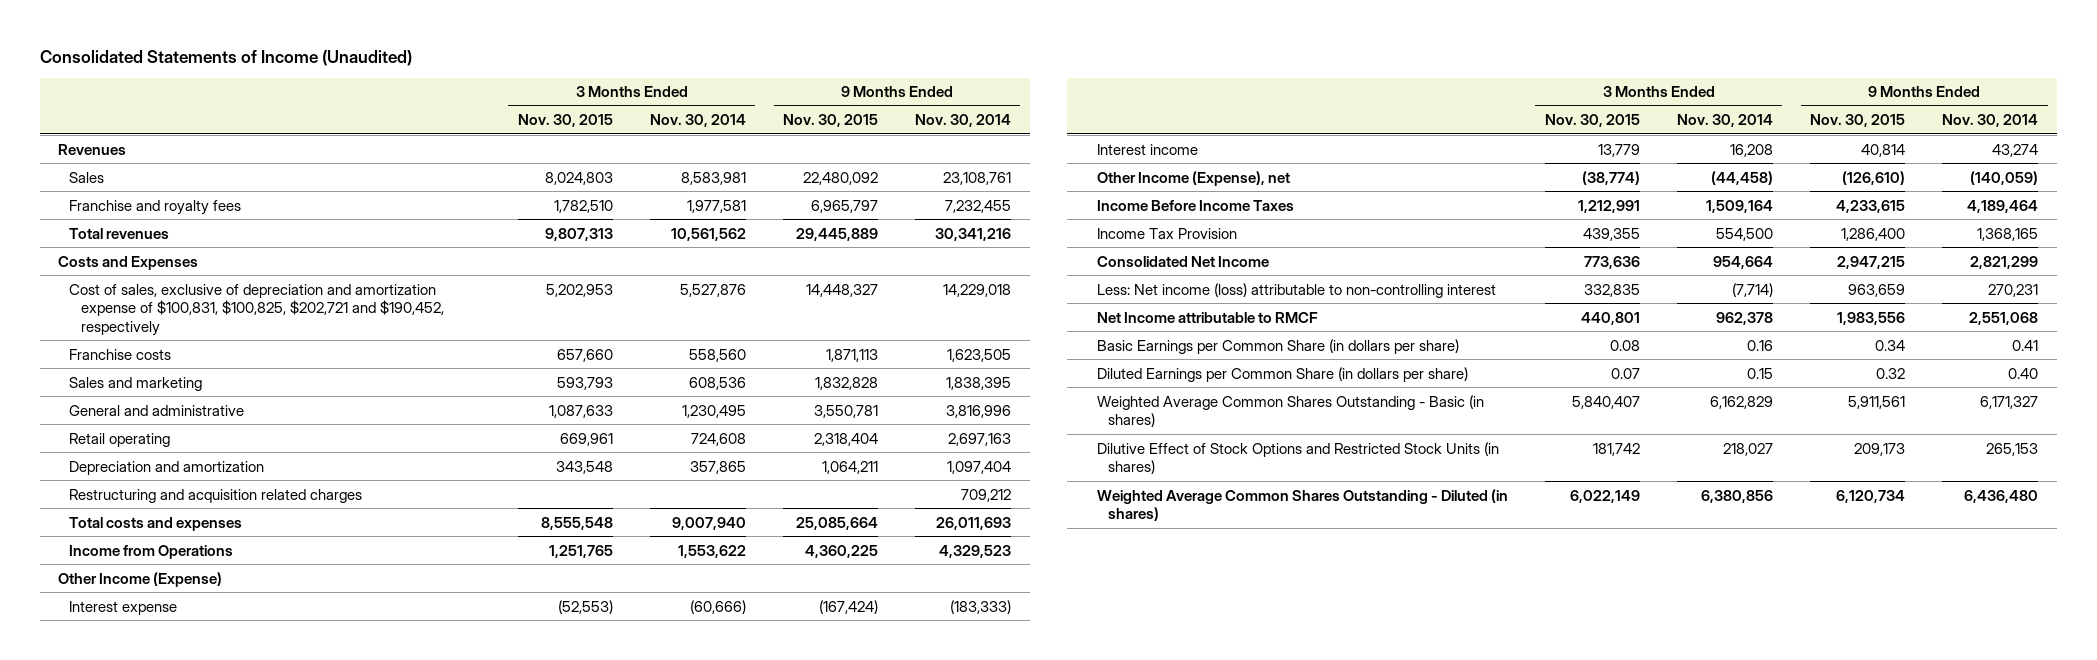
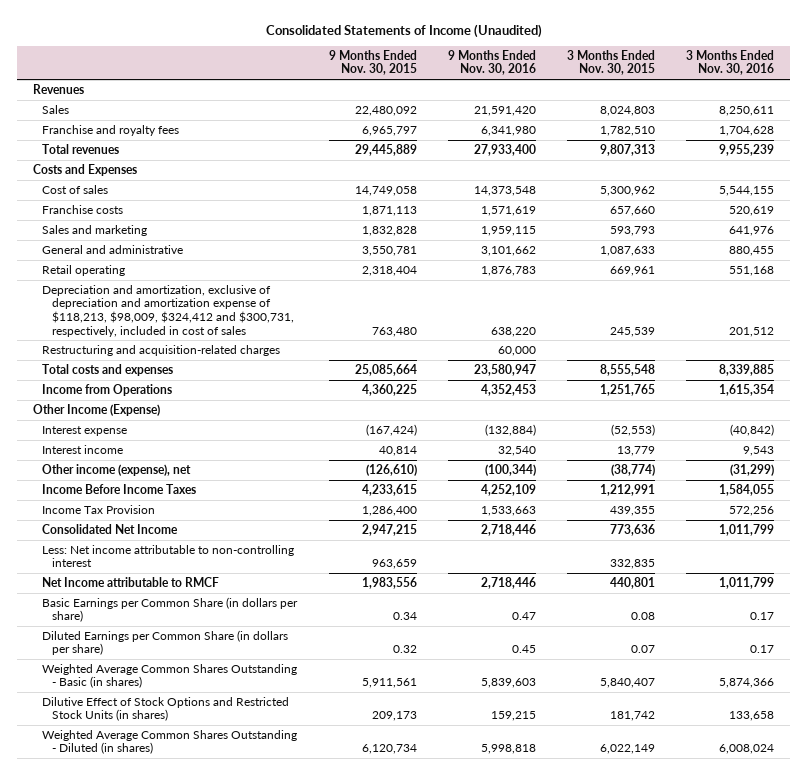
[649,114,746,128] Nov. 30, 2014 -> none
[915,114,1012,128] Nov. 30, 2014 -> none
none -> [447,49,536,76] 9 Months Ended Nov. 30, 2016
none -> [686,49,775,76] 3 Months Ended Nov. 30, 2016
[69,283,444,336] Cost of sales, exclusive of depreciation and amortization expense of $100,831, $100,825, $202,721 and $190,452, respectively -> none
none -> [42,184,109,194] Cost of sales
[69,460,265,475] Depreciation and amortization -> none
none -> [42,284,294,337] Depreciation and amortization, exclusive of depreciation and amortization expense of $118,213, $98,009, $324,412 and $300,731, respectively, included in cost of sales
[69,488,363,503] Restructuring and acquisition related charges -> [42,344,281,356] Restructuring and acquisition-related charges
[1096,170,1290,186] Other Income (Expense), net -> [42,463,192,476] Other income (expense), net
[1096,282,1496,298] Less: Net income (loss) attributable to non-controlling interest -> [42,544,295,568] Less: Net income attributable to non-controlling interest

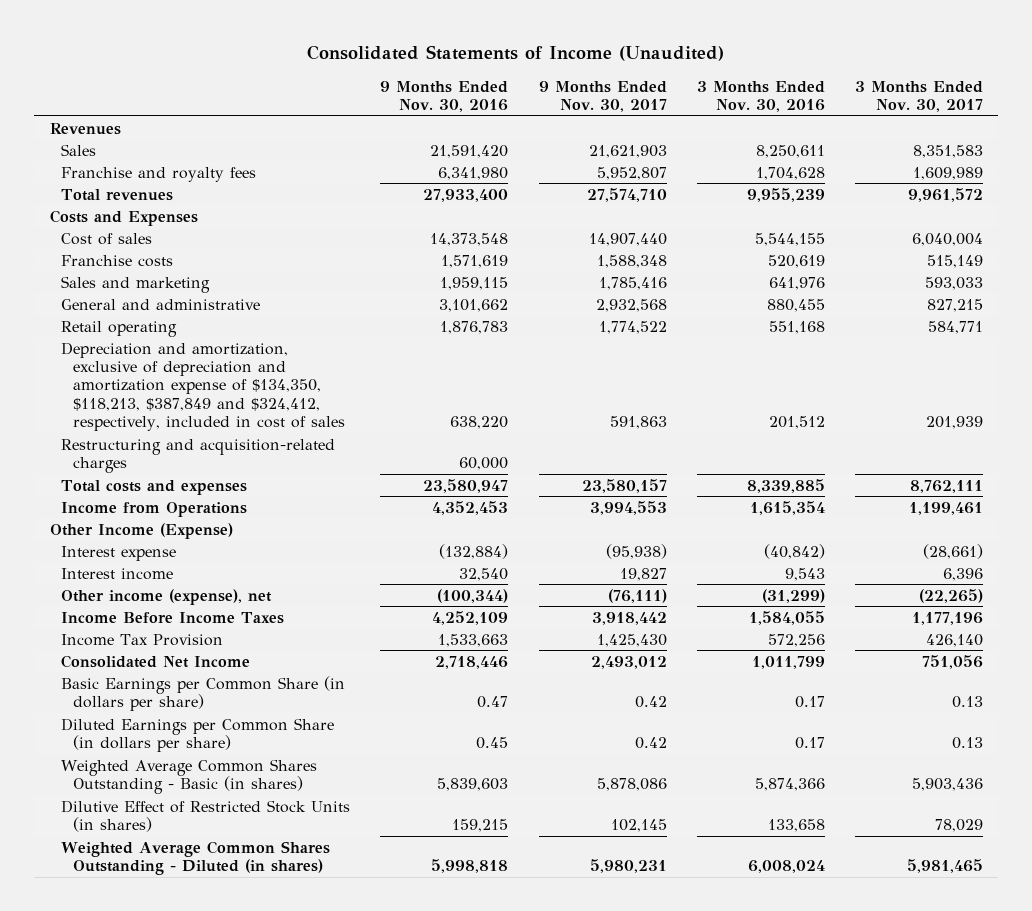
[328,49,417,76] 9 Months Ended Nov. 30, 2015 -> none
[567,49,656,76] 3 Months Ended Nov. 30, 2015 -> none
none -> [538,80,667,113] 9 Months Ended Nov. 30, 2017
none -> [854,80,983,113] 3 Months Ended Nov. 30, 2017
[42,284,294,337] Depreciation and amortization, exclusive of depreciation and amortization expense of $118,213, $98,009, $324,412 and $300,731, respectively, included in cost of sales -> [61,341,346,432] Depreciation and amortization, exclusive of depreciation and amortization expense of $134,350, $118,213, $387,849 and $324,412, respectively, included in cost of sales
[42,544,295,568] Less: Net income attributable to non-controlling interest -> none
[42,576,220,587] Net Income attributable to RMCF -> none
[42,696,290,722] Dilutive Effect of Stock Options and Restricted Stock Units (in shares) -> [61,799,351,833] Dilutive Effect of Restricted Stock Units (in shares)

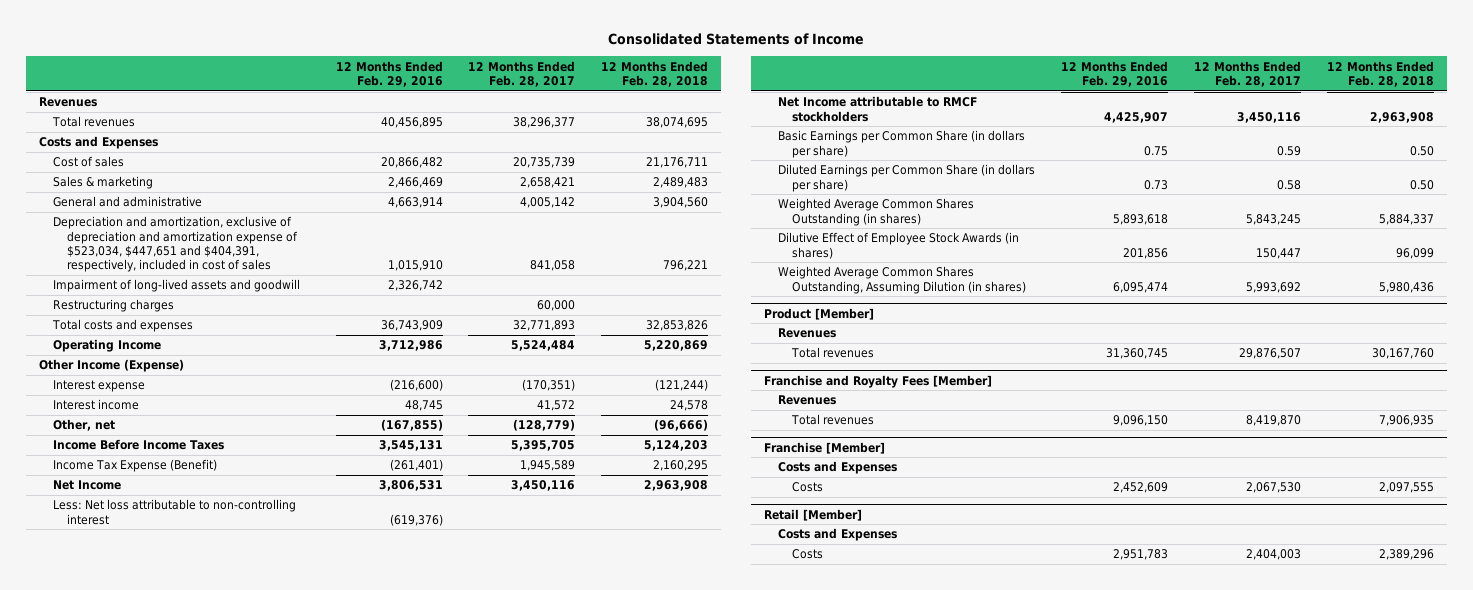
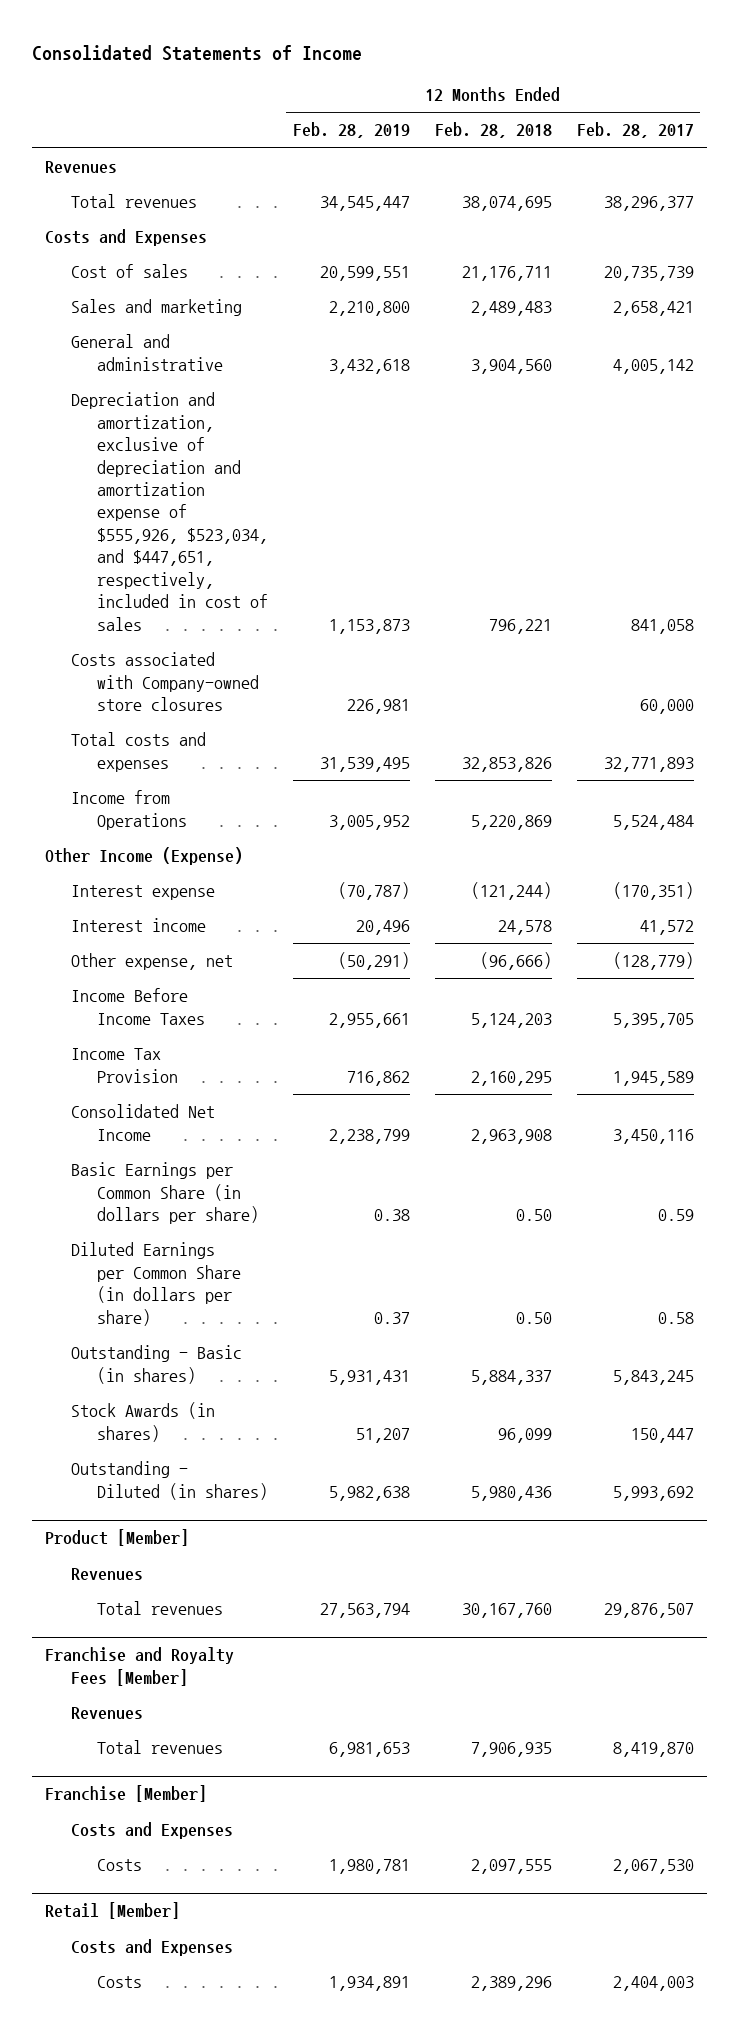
[335,60,443,87] 12 Months Ended Feb. 29, 2016 -> none
none -> [292,122,410,139] Feb. 28, 2019
[52,176,153,190] Sales & marketing -> [70,299,242,317] Sales and marketing
[52,279,300,293] Impairment of long-lived assets and goodwill -> none
[52,299,174,313] Restructuring charges -> none
[52,216,298,273] Depreciation and amortization, exclusive of depreciation and amortization expense of $523,034, $447,651 and $404,391, respectively, included in cost of sales -> [70,392,268,631] Depreciation and amortization, exclusive of depreciation and amortization expense of $555,926, $523,034, and $447,651, respectively, included in cost of sales
none -> [70,652,259,712] Costs associated with Company-owned store closures
[52,339,161,353] Operating Income -> [70,790,187,830] Income from Operations
[52,419,115,432] Other, net -> [70,953,233,971] Other expense, net
[52,499,296,525] Less: Net loss attributable to non-controlling interest -> none
[778,96,978,122] Net Income attributable to RMCF stockholders -> none
[52,459,217,473] Income Tax Expense (Benefit) -> [70,1048,178,1083] Income Tax Provision
[52,480,121,491] Net Income -> [70,1104,215,1141] Consolidated Net Income
[778,198,975,226] Weighted Average Common Shares Outstanding (in shares) -> [70,1345,242,1384] Outstanding - Basic (in shares)
[778,232,1020,259] Dilutive Effect of Employee Stock Awards (in shares) -> [70,1402,215,1442] Stock Awards (in shares)
[778,266,1027,294] Weighted Average Common Shares Outstanding, Assuming Dilution (in shares) -> [70,1461,268,1500] Outstanding - Diluted (in shares)

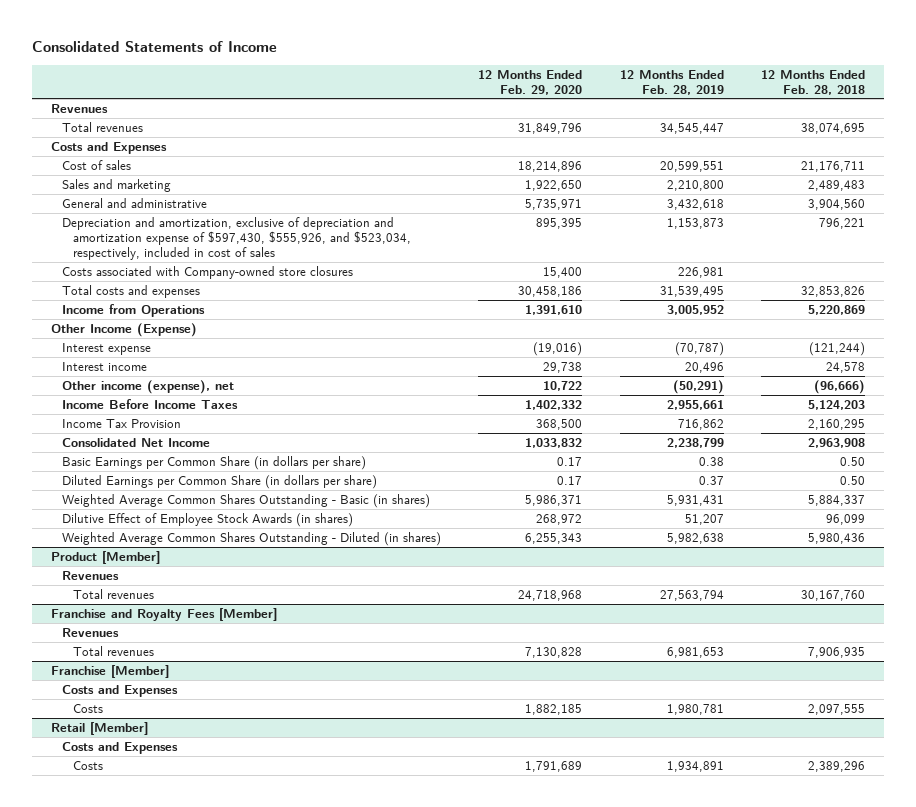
[577,122,695,139] Feb. 28, 2017 -> none
none -> [478,69,583,95] 12 Months Ended Feb. 29, 2020
[70,392,268,631] Depreciation and amortization, exclusive of depreciation and amortization expense of $555,926, $523,034, and $447,651, respectively, included in cost of sales -> [61,216,412,260] Depreciation and amortization, exclusive of depreciation and amortization expense of $597,430, $555,926, and $523,034, respectively, included in cost of sales
[70,953,233,971] Other expense, net -> [61,379,234,394] Other income (expense), net
[70,1345,242,1384] Outstanding - Basic (in shares) -> [61,493,430,508] Weighted Average Common Shares Outstanding - Basic (in shares)
[70,1402,215,1442] Stock Awards (in shares) -> [61,512,353,527] Dilutive Effect of Employee Stock Awards (in shares)
[70,1461,268,1500] Outstanding - Diluted (in shares) -> [61,531,441,546] Weighted Average Common Shares Outstanding - Diluted (in shares)

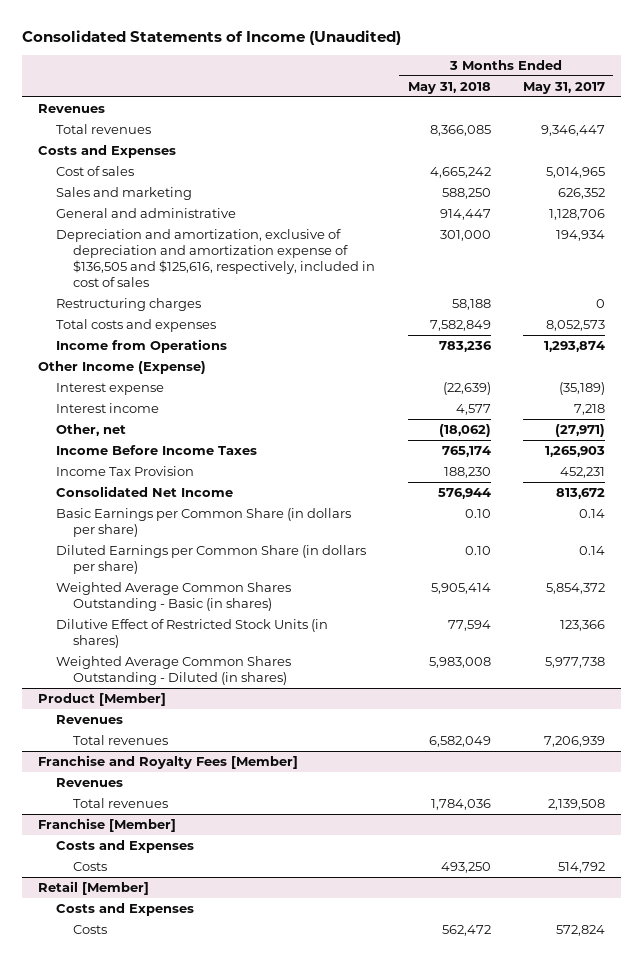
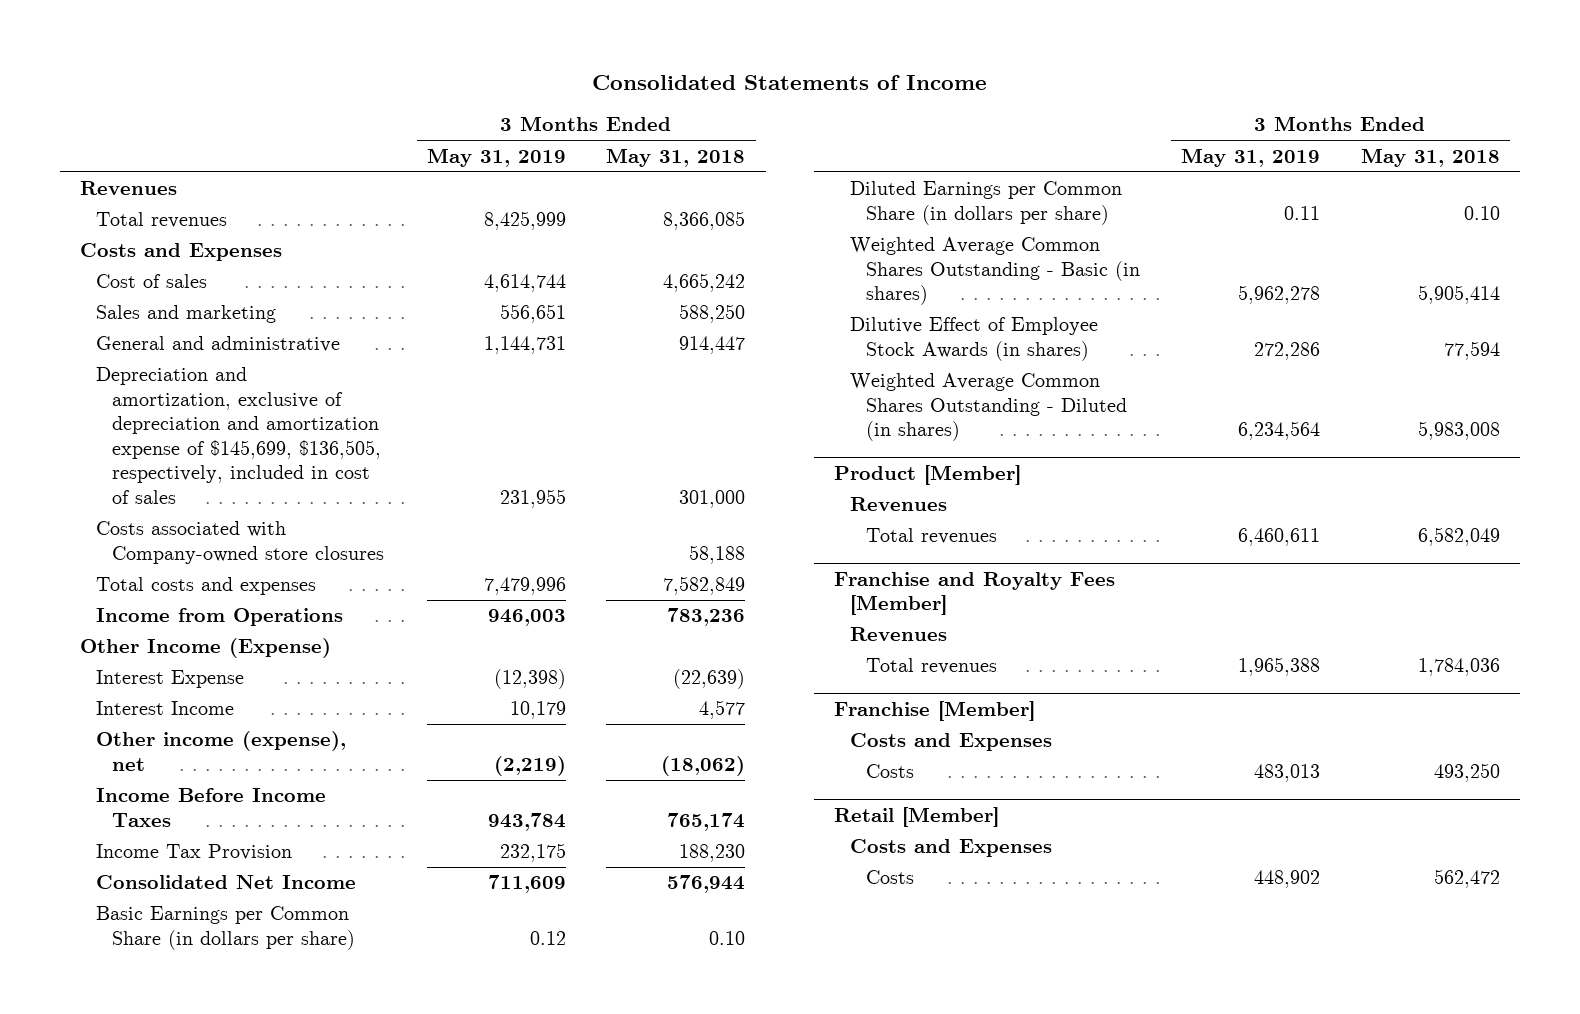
[22,30,402,46] Consolidated Statements of Income (Unaudited) -> [591,74,987,90] Consolidated Statements of Income
[522,81,605,94] May 31, 2017 -> none
none -> [426,147,566,167] May 31, 2019
[55,229,376,288] Depreciation and amortization, exclusive of depreciation and amortization expense of $136,505 and $125,616, respectively, included in cost of sales -> [96,367,381,505] Depreciation and amortization, exclusive of depreciation and amortization expense of $145,699, $136,505, respectively, included in cost of sales
[55,298,201,312] Restructuring charges -> [96,521,384,564] Costs associated with Company-owned store closures
[55,383,164,396] Interest expense -> [96,670,245,689] Interest Expense
[55,403,159,414] Interest income -> [96,701,235,716] Interest Income
[55,424,126,437] Other, net -> [96,731,347,771] Other income (expense), net
[55,619,328,649] Dilutive Effect of Restricted Stock Units (in shares) -> [850,317,1099,361] Dilutive Effect of Employee Stock Awards (in shares)

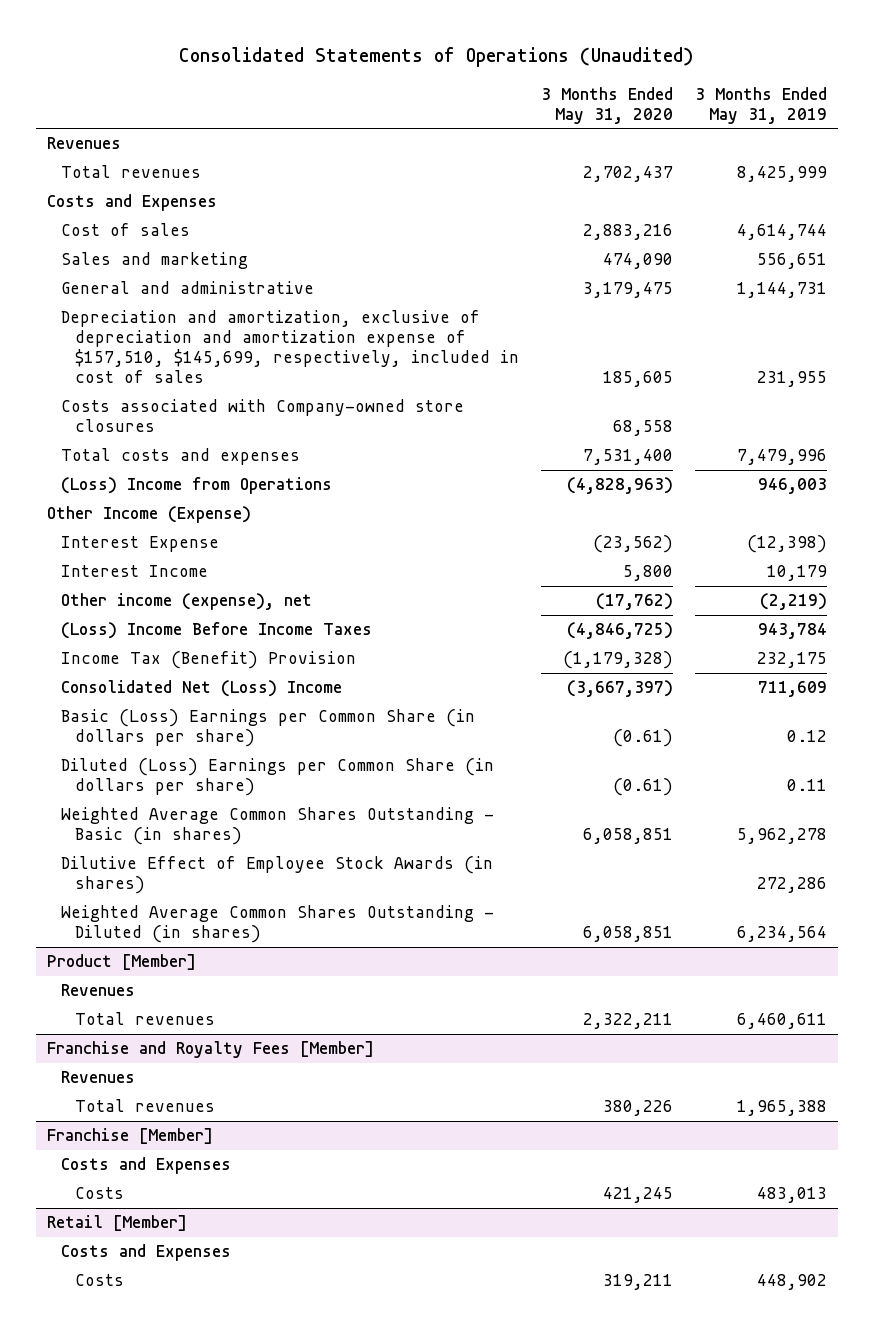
[591,74,987,90] Consolidated Statements of Income -> [179,47,695,68] Consolidated Statements of Operations (Unaudited)
[606,147,746,167] May 31, 2018 -> none
none -> [541,86,674,124] 3 Months Ended May 31, 2020
[96,367,381,505] Depreciation and amortization, exclusive of depreciation and amortization expense of $145,699, $136,505, respectively, included in cost of sales -> [61,310,520,384] Depreciation and amortization, exclusive of depreciation and amortization expense of $157,510, $145,699, respectively, included in cost of sales
[96,608,344,627] Income from Operations -> [61,477,333,495] (Loss) Income from Operations
[96,788,327,827] Income Before Income Taxes -> [61,622,373,640] (Loss) Income Before Income Taxes
[96,844,293,861] Income Tax Provision -> [61,651,357,670] Income Tax (Benefit) Provision
[96,875,357,890] Consolidated Net Income -> [61,680,343,698] Consolidated Net (Loss) Income
[96,906,355,950] Basic Earnings per Common Share (in dollars per share) -> [61,709,476,748] Basic (Loss) Earnings per Common Share (in dollars per share)
[850,181,1123,225] Diluted Earnings per Common Share (in dollars per share) -> [61,758,495,797] Diluted (Loss) Earnings per Common Share (in dollars per share)

